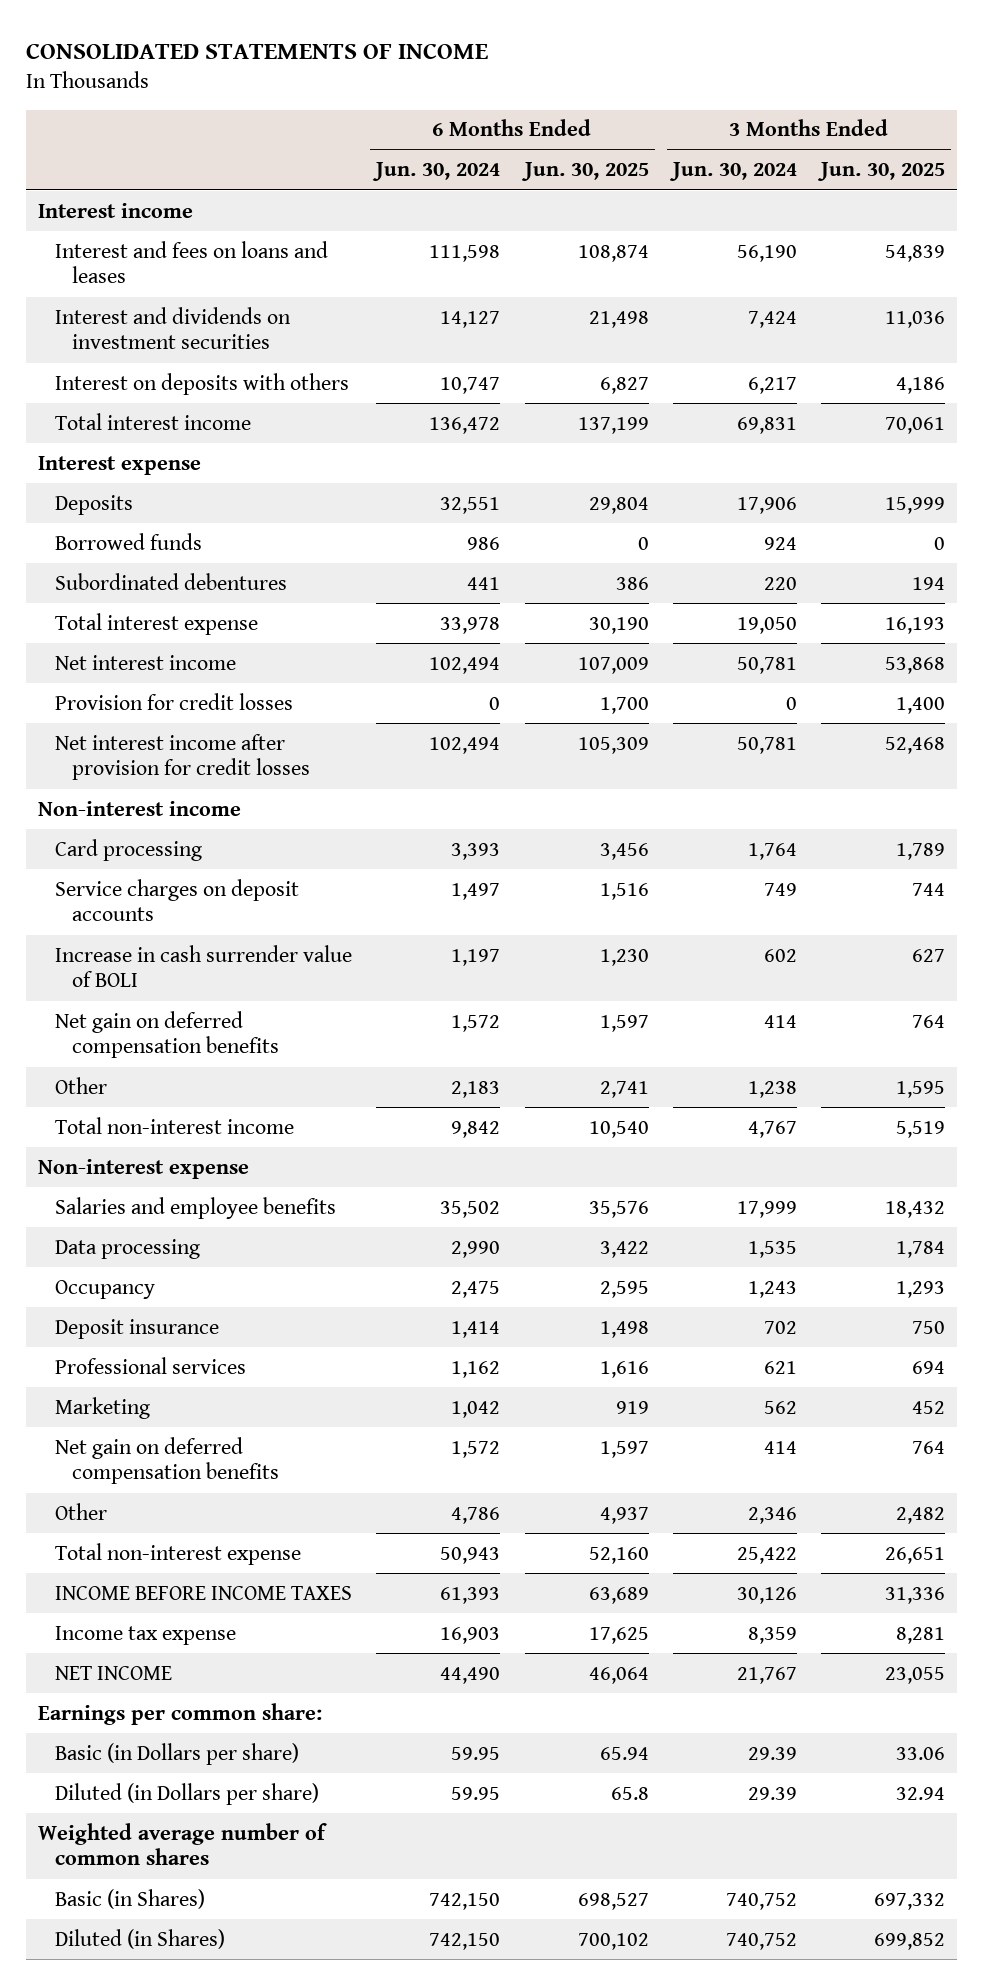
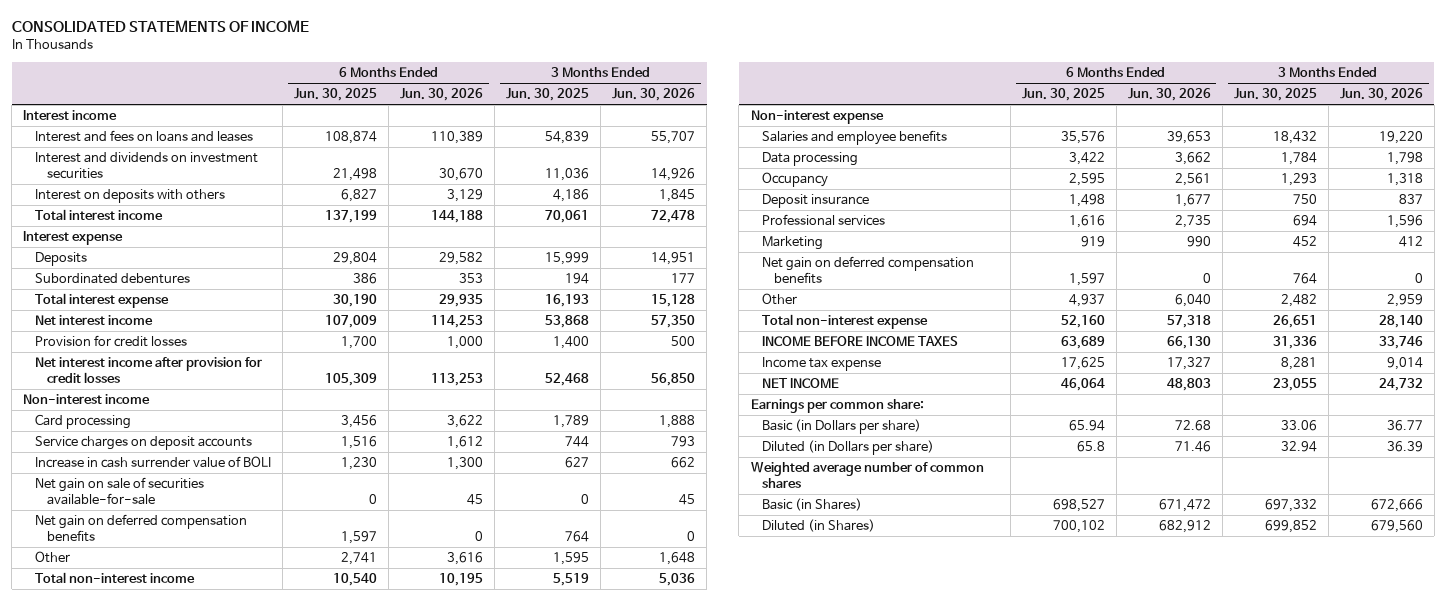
[372,162,501,182] Jun. 30, 2024 -> none
[668,162,797,182] Jun. 30, 2024 -> none
none -> [400,88,484,102] Jun. 30, 2026
none -> [612,88,696,102] Jun. 30, 2026
[55,532,203,550] Borrowed funds -> none
none -> [35,477,205,505] Net gain on sale of securities available-for-sale

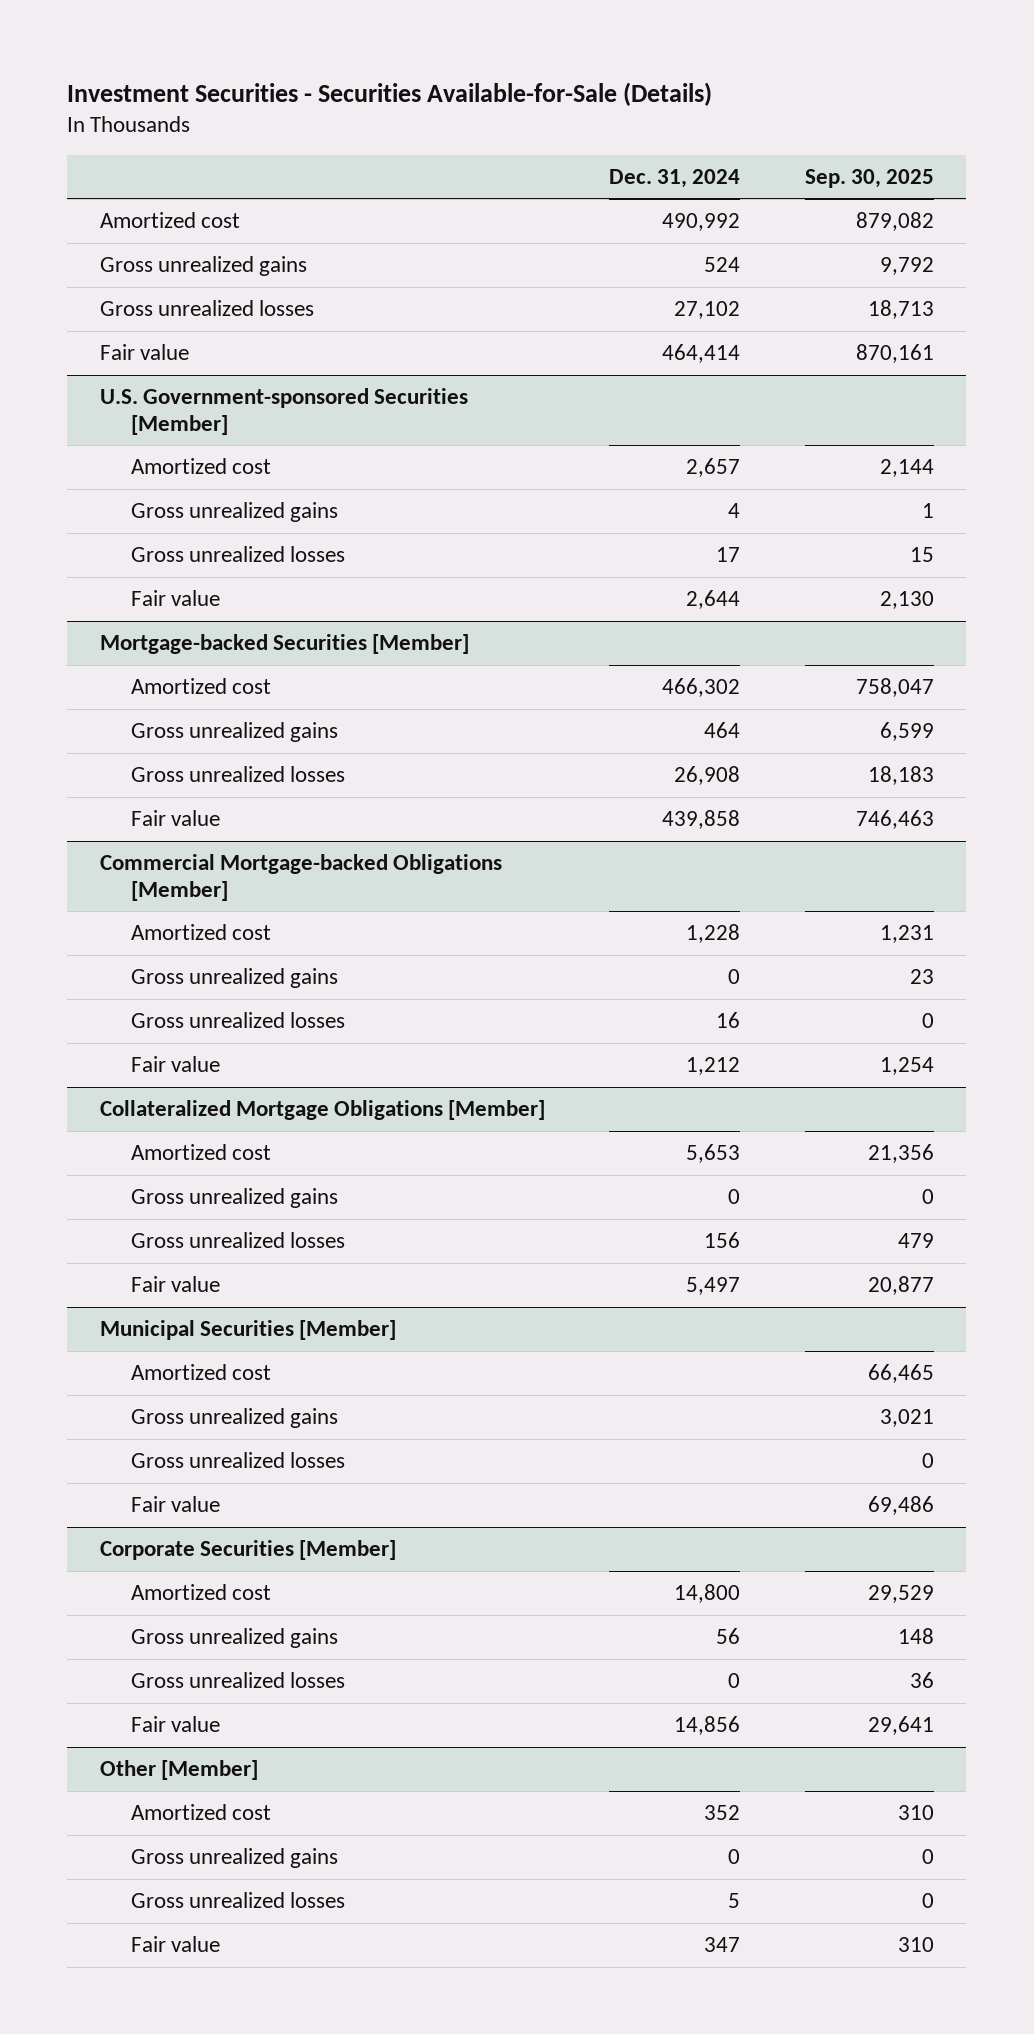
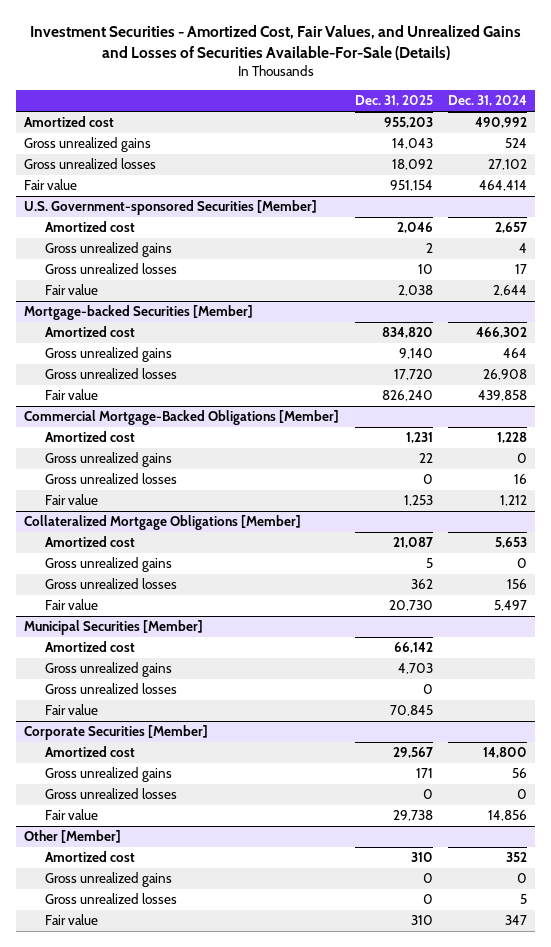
[67,82,713,107] Investment Securities - Securities Available-for-Sale (Details) -> [29,24,521,60] Investment Securities - Amortized Cost, Fair Values, and Unrealized Gains and Losses of Securities Available-For-Sale (Details)
[804,168,934,188] Sep. 30, 2025 -> none
none -> [354,95,433,107] Dec. 31, 2025
[99,854,502,901] Commercial Mortgage-backed Obligations [Member] -> [23,410,339,426] Commercial Mortgage-Backed Obligations [Member]

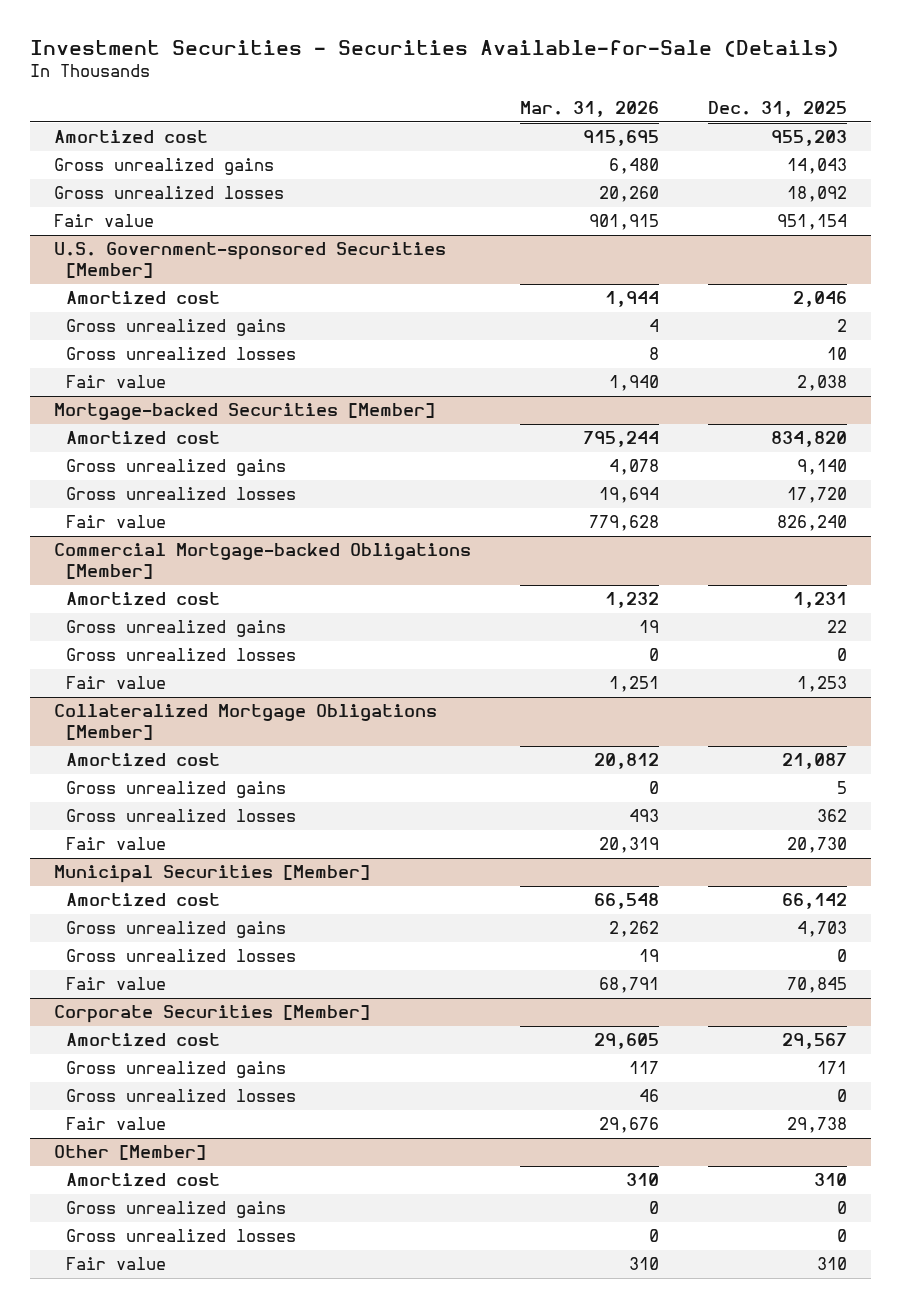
[29,24,521,60] Investment Securities - Amortized Cost, Fair Values, and Unrealized Gains and Losses of Securities Available-For-Sale (Details) -> [29,40,839,58] Investment Securities - Securities Available-for-Sale (Details)
[448,95,528,107] Dec. 31, 2024 -> none
none -> [519,100,659,117] Mar. 31, 2026
[23,410,339,426] Commercial Mortgage-Backed Obligations [Member] -> [54,543,472,579] Commercial Mortgage-backed Obligations [Member]

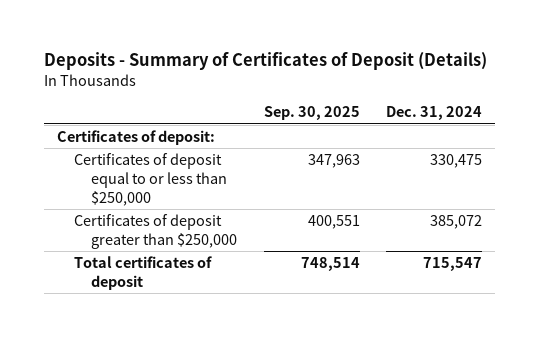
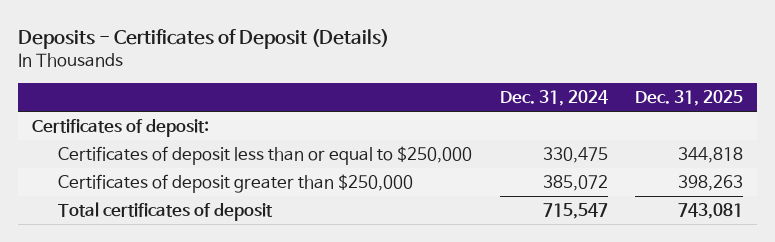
[43,52,487,71] Deposits - Summary of Certificates of Deposit (Details) -> [18,28,390,49] Deposits - Certificates of Deposit (Details)
[263,106,360,121] Sep. 30, 2025 -> none
none -> [635,90,744,107] Dec. 31, 2025
[74,152,228,206] Certificates of deposit equal to or less than $250,000 -> [57,146,472,166] Certificates of deposit less than or equal to $250,000

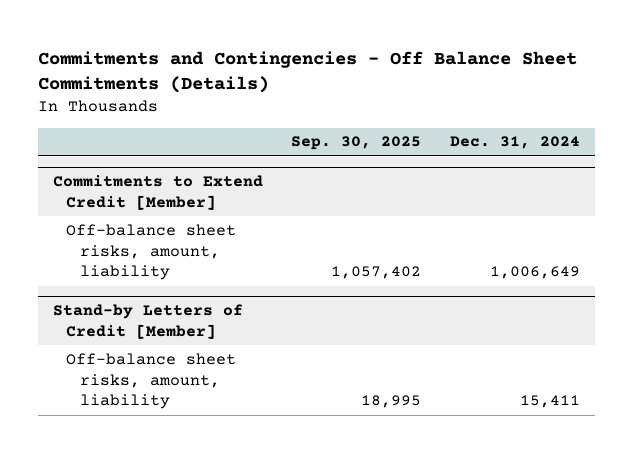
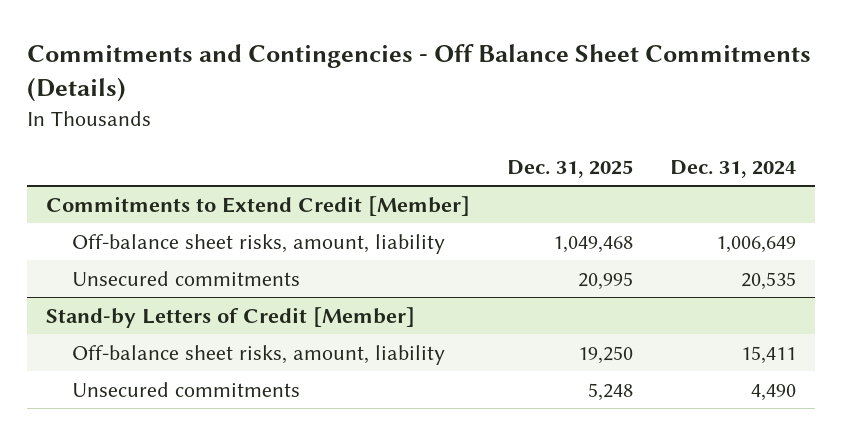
[291,136,422,151] Sep. 30, 2025 -> none
none -> [507,160,634,179] Dec. 31, 2025
none -> [72,270,301,286] Unsecured commitments
none -> [72,381,301,397] Unsecured commitments

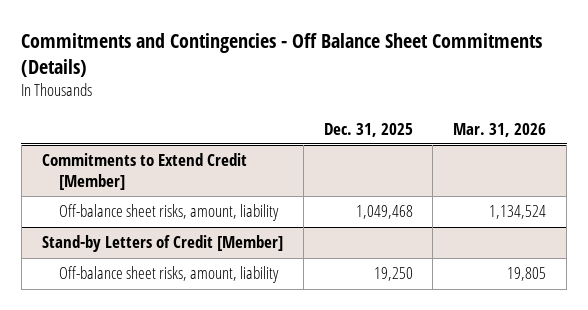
[670,160,797,179] Dec. 31, 2024 -> none
none -> [453,122,547,137] Mar. 31, 2026
[72,270,301,286] Unsecured commitments -> none
[72,381,301,397] Unsecured commitments -> none

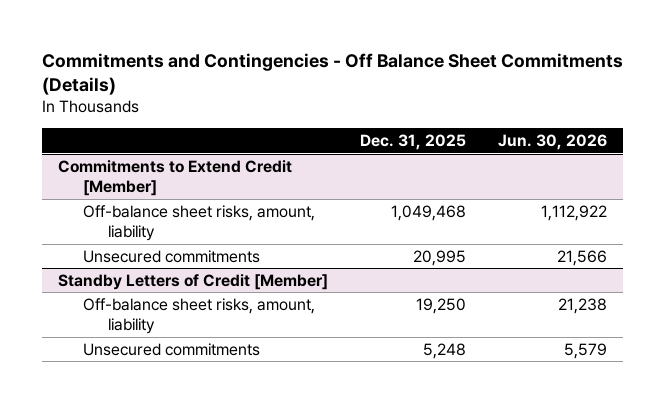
[453,122,547,137] Mar. 31, 2026 -> none
none -> [498,134,608,151] Jun. 30, 2026
none -> [83,249,261,263] Unsecured commitments
[41,235,283,253] Stand-by Letters of Credit [Member] -> [58,273,329,290] Standby Letters of Credit [Member]
none -> [83,342,261,356] Unsecured commitments

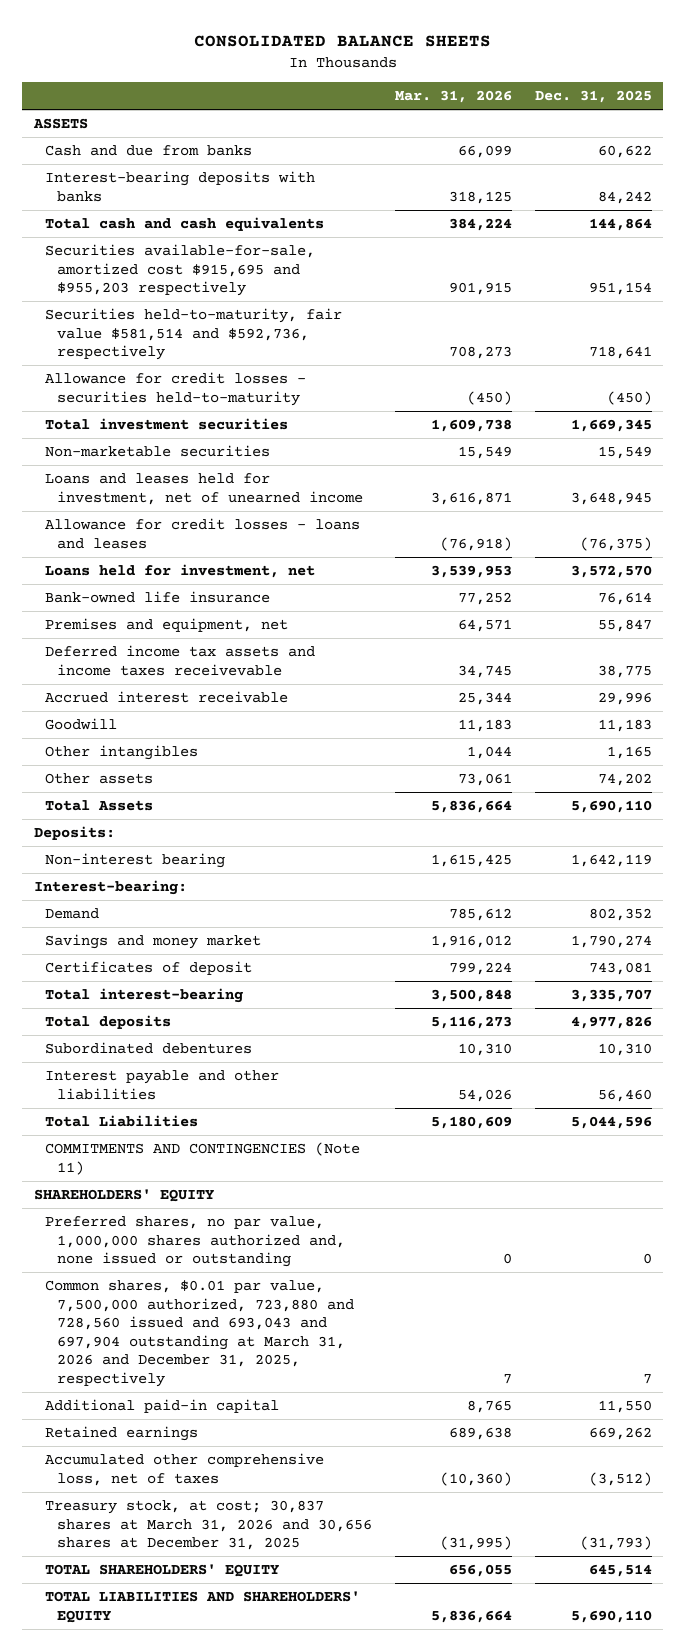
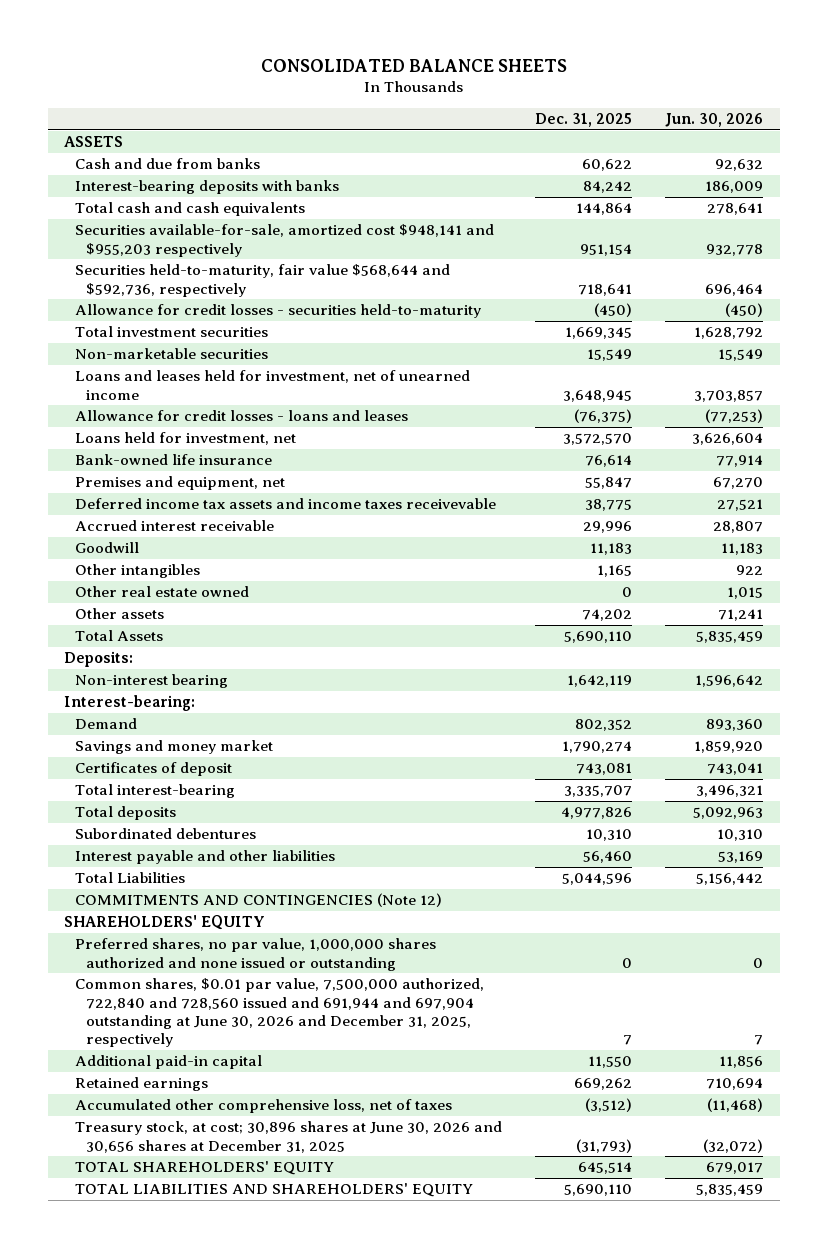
[394,90,512,104] Mar. 31, 2026 -> none
none -> [665,113,764,128] Jun. 30, 2026
[45,244,316,297] Securities available-for-sale, amortized cost $915,695 and $955,203 respectively -> [75,224,495,257] Securities available-for-sale, amortized cost $948,141 and $955,203 respectively
[45,308,343,361] Securities held-to-maturity, fair value $581,514 and $592,736, respectively -> [75,264,451,297] Securities held-to-maturity, fair value $568,644 and $592,736, respectively
none -> [75,586,250,598] Other real estate owned
[45,1142,361,1175] COMMITMENTS AND CONTINGENCIES (Note 11) -> [75,893,443,908] COMMITMENTS AND CONTINGENCIES (Note 12)
[45,1216,346,1268] Preferred shares, no par value, 1,000,000 shares authorized and, none issued or outstanding -> [75,938,437,971] Preferred shares, no par value, 1,000,000 shares authorized and none issued or outstanding
[45,1280,355,1388] Common shares, $0.01 par value, 7,500,000 authorized, 723,880 and 728,560 issued and 693,043 and 697,904 outstanding at March 31, 2026 and December 31, 2025, respectively -> [75,978,485,1048] Common shares, $0.01 par value, 7,500,000 authorized, 722,840 and 728,560 issued and 691,944 and 697,904 outstanding at June 30, 2026 and December 31, 2025, respectively
[45,1500,373,1551] Treasury stock, at cost; 30,837 shares at March 31, 2026 and 30,656 shares at December 31, 2025 -> [75,1121,503,1153] Treasury stock, at cost; 30,896 shares at June 30, 2026 and 30,656 shares at December 31, 2025

